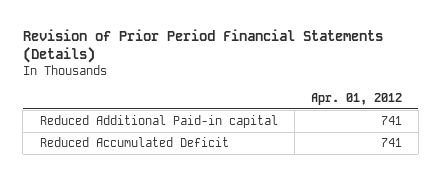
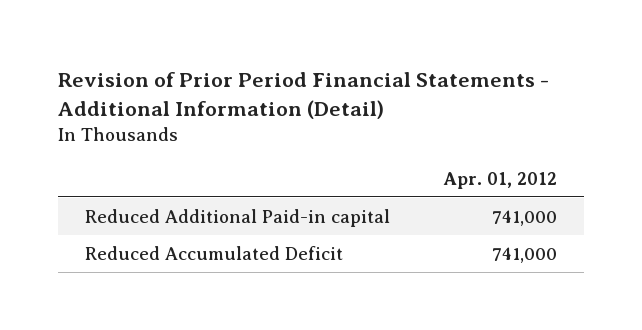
[22,29,383,64] Revision of Prior Period Financial Statements (Details) -> [58,72,550,120] Revision of Prior Period Financial Statements - Additional Information (Detail)
[380,116,402,126] 741 -> [491,209,557,226] 741,000
[380,138,402,148] 741 -> [491,246,557,263] 741,000

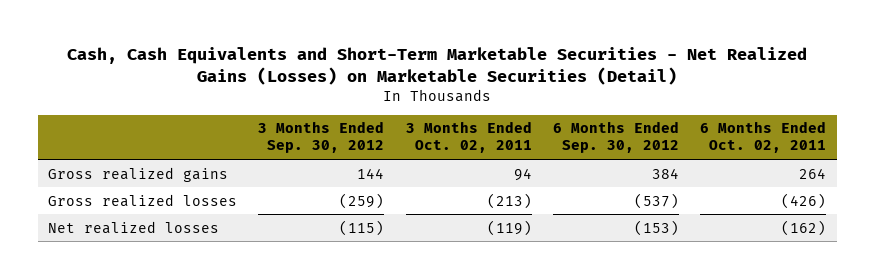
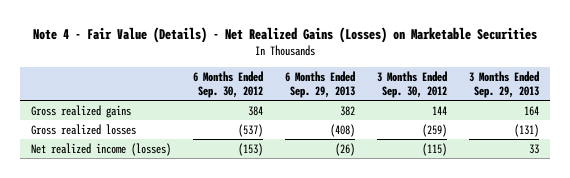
[67,46,808,85] Cash, Cash Equivalents and Short-Term Marketable Securities - Net Realized Gains (Losses) on Marketable Securities (Detail) -> [32,26,537,43] Note 4 - Fair Value (Details) - Net Realized Gains (Losses) on Marketable Securities
[405,121,532,154] 3 Months Ended Oct. 02, 2011 -> none
[700,121,827,154] 6 Months Ended Oct. 02, 2011 -> none
none -> [284,70,355,98] 6 Months Ended Sep. 29, 2013
none -> [468,70,539,98] 3 Months Ended Sep. 29, 2013
[48,220,220,234] Net realized losses -> [30,142,171,156] Net realized income (losses)

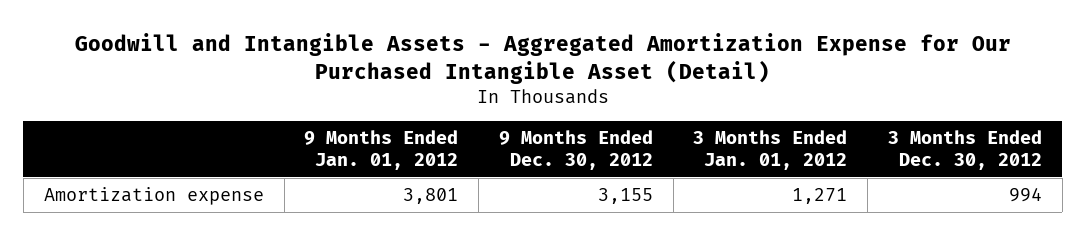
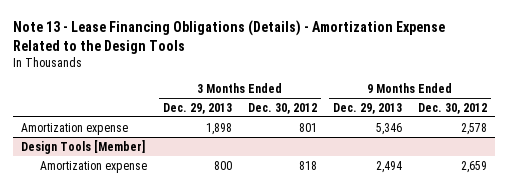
[74,33,1011,84] Goodwill and Intangible Assets - Aggregated Amortization Expense for Our Purchased Intangible Asset (Detail) -> [13,20,446,55] Note 13 - Lease Financing Obligations (Details) - Amortization Expense Related to the Design Tools
[304,130,459,170] 9 Months Ended Jan. 01, 2012 -> none
[693,130,848,170] 3 Months Ended Jan. 01, 2012 -> none
none -> [162,102,232,114] Dec. 29, 2013
none -> [332,102,402,114] Dec. 29, 2013
[597,188,653,205] 3,155 -> [461,122,488,135] 2,578
[1009,188,1043,203] 994 -> [298,122,317,132] 801
none -> [21,139,146,154] Design Tools [Member]
none -> [39,160,147,173] Amortization expense

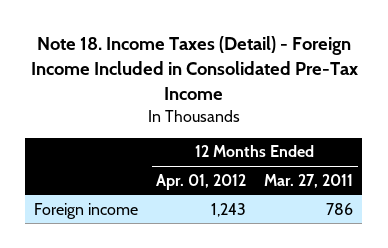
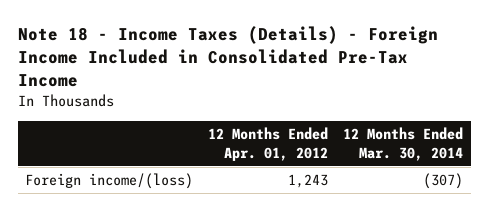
[30,36,358,101] Note 18. Income Taxes (Detail) - Foreign Income Included in Consolidated Pre-Tax Income -> [17,26,438,88] Note 18 - Income Taxes (Details) - Foreign Income Included in Consolidated Pre-Tax Income
[264,173,354,188] Mar. 27, 2011 -> none
none -> [343,126,464,161] 12 Months Ended Mar. 30, 2014
[34,202,139,219] Foreign income -> [25,173,194,190] Foreign income/(loss)

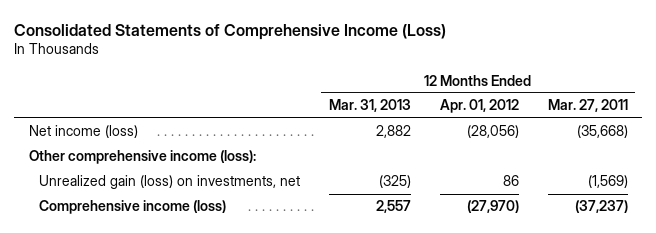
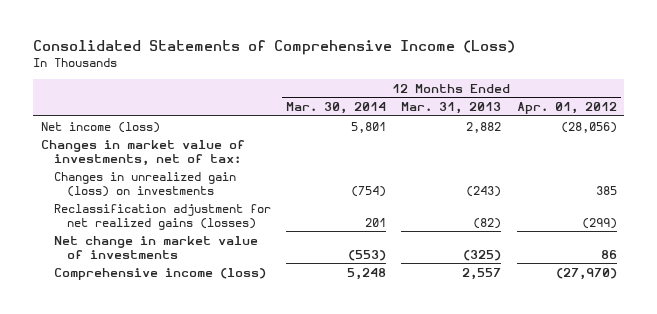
[547,99,628,113] Mar. 27, 2011 -> none
none -> [286,102,387,115] Mar. 30, 2014
[28,150,256,165] Other comprehensive income (loss): -> none
none -> [40,139,245,166] Changes in market value of investments, net of tax:
none -> [53,171,236,197] Changes in unrealized gain (loss) on investments
none -> [53,203,271,230] Reclassification adjustment for net realized gains (losses)
[38,175,300,190] Unrealized gain (loss) on investments, net -> [53,235,258,259] Net change in market value of investments

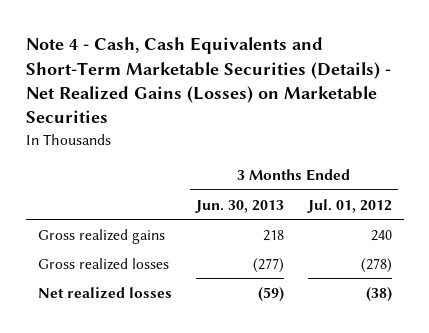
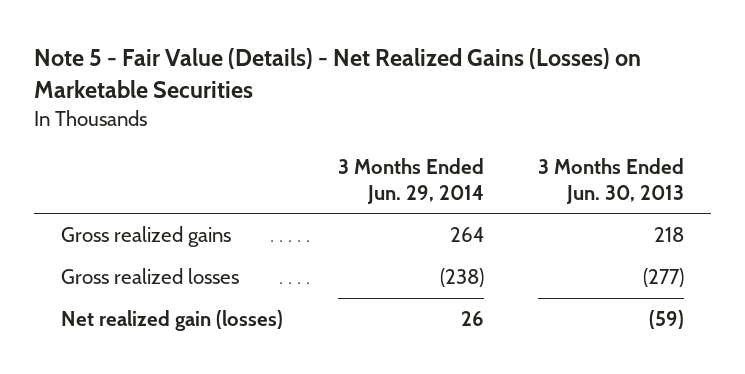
[25,37,391,124] Note 4 - Cash, Cash Equivalents and Short-Term Marketable Securities (Details) - Net Realized Gains (Losses) on Marketable Securities -> [33,47,641,98] Note 5 - Fair Value (Details) - Net Realized Gains (Losses) on Marketable Securities
[306,198,392,213] Jul. 01, 2012 -> none
none -> [337,158,484,204] 3 Months Ended Jun. 29, 2014
[37,286,172,299] Net realized losses -> [61,309,284,331] Net realized gain (losses)

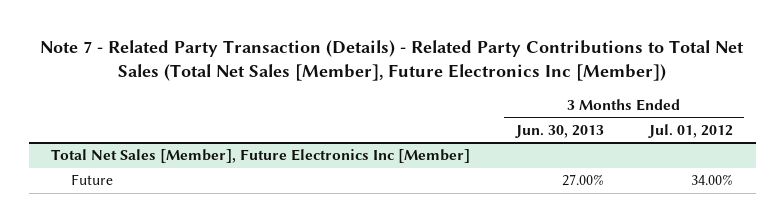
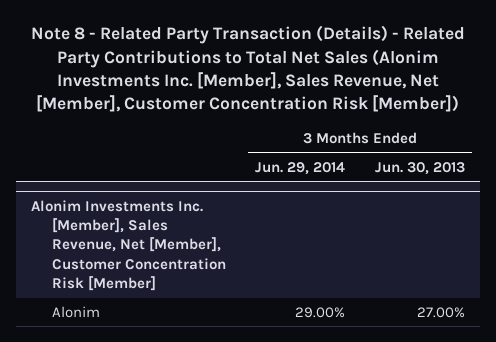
[40,39,745,82] Note 7 - Related Party Transaction (Details) - Related Party Contributions to Total Net Sales (Total Net Sales [Member], Future Electronics Inc [Member]) -> [31,25,466,113] Note 8 - Related Party Transaction (Details) - Related Party Contributions to Total Net Sales (Alonim Investments Inc. [Member], Sales Revenue, Net [Member], Customer Concentration Risk [Member])
[647,123,733,138] Jul. 01, 2012 -> none
none -> [255,161,346,175] Jun. 29, 2014
[51,149,471,164] Total Net Sales [Member], Future Electronics Inc [Member] -> none
none -> [31,199,226,292] Alonim Investments Inc. [Member], Sales Revenue, Net [Member], Customer Concentration Risk [Member]
[70,174,113,186] Future -> [51,305,100,318] Alonim

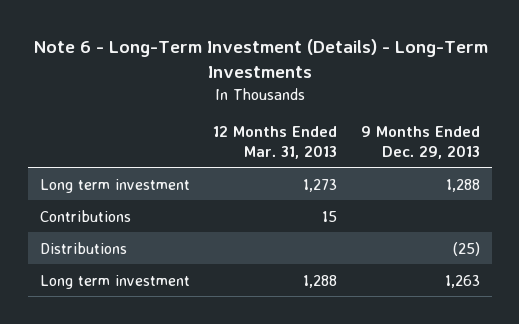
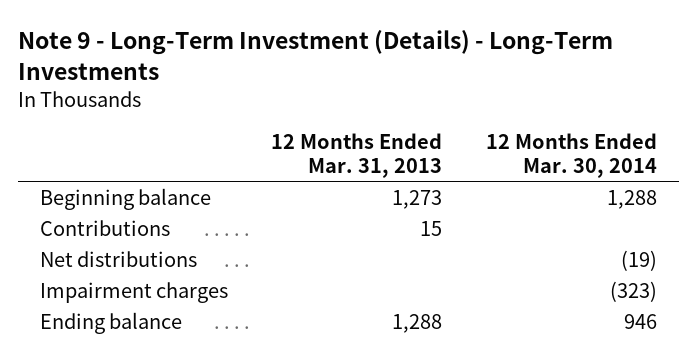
[32,38,488,78] Note 6 - Long-Term Investment (Details) - Long-Term Investments -> [18,30,614,80] Note 9 - Long-Term Investment (Details) - Long-Term Investments
[360,126,480,159] 9 Months Ended Dec. 29, 2013 -> none
none -> [485,133,657,178] 12 Months Ended Mar. 30, 2014
[39,178,190,193] Long term investment -> [39,187,211,210] Beginning balance
[39,241,127,254] Distributions -> [39,250,197,267] Net distributions
none -> [39,281,228,303] Impairment charges
[39,274,190,289] Long term investment -> [39,311,182,334] Ending balance

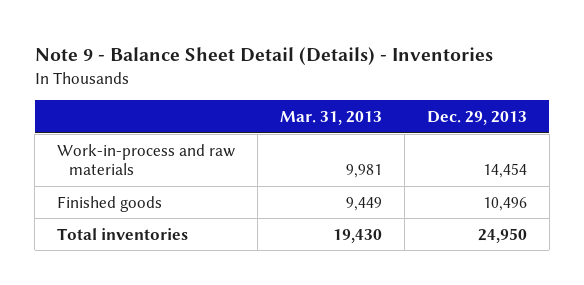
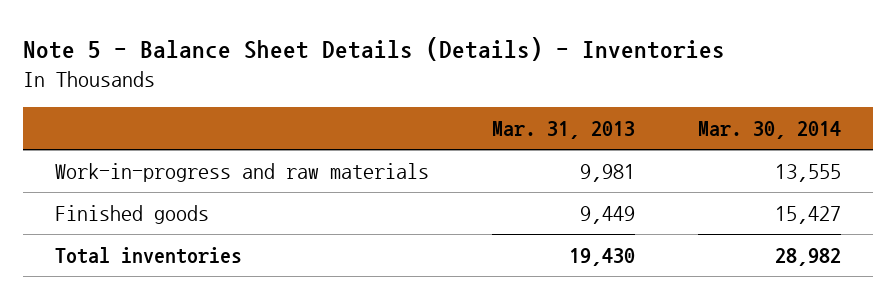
[34,46,493,65] Note 9 - Balance Sheet Detail (Details) - Inventories -> [23,36,726,61] Note 5 - Balance Sheet Details (Details) - Inventories
[426,110,527,125] Dec. 29, 2013 -> none
none -> [698,121,842,140] Mar. 30, 2014
[57,143,236,176] Work-in-process and raw materials -> [54,162,429,182] Work-in-progress and raw materials

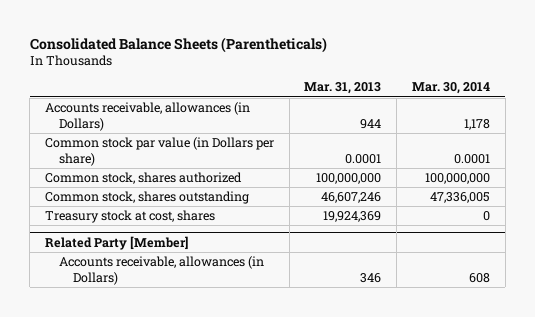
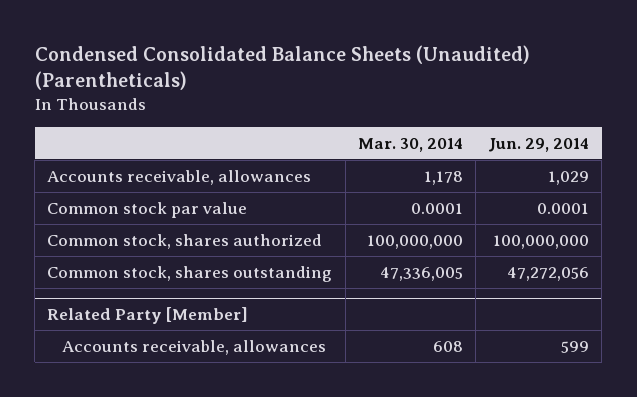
[29,36,327,53] Consolidated Balance Sheets (Parentheticals) -> [34,44,530,91] Condensed Consolidated Balance Sheets (Unaudited) (Parentheticals)
[304,82,382,95] Mar. 31, 2013 -> none
none -> [488,137,590,152] Jun. 29, 2014
[44,101,250,131] Accounts receivable, allowances (in Dollars) -> [47,169,312,185] Accounts receivable, allowances
[44,136,274,166] Common stock par value (in Dollars per share) -> [47,201,248,218] Common stock par value
[44,209,215,223] Treasury stock at cost, shares -> none
[58,255,264,285] Accounts receivable, allowances (in Dollars) -> [61,339,326,355] Accounts receivable, allowances

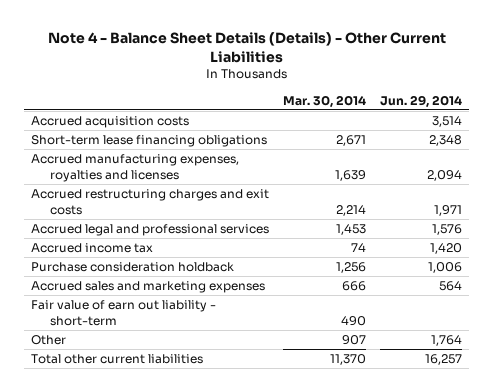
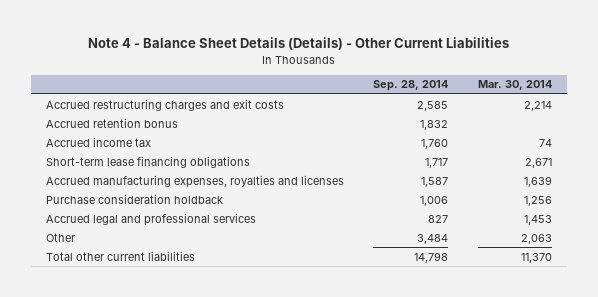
[380,94,463,108] Jun. 29, 2014 -> none
none -> [373,80,449,92] Sep. 28, 2014
[31,116,190,129] Accrued acquisition costs -> none
none -> [45,117,178,128] Accrued retention bonus
[31,135,268,148] Short-term lease financing obligations -> [45,155,250,168] Short-term lease financing obligations
[31,154,240,182] Accrued manufacturing expenses, royalties and licenses -> [45,174,344,188] Accrued manufacturing expenses, royalties and licenses
[31,281,266,294] Accrued sales and marketing expenses -> none
[31,300,217,326] Fair value of earn out liability - short-term -> none
[31,224,270,237] Accrued legal and professional services -> [45,212,256,226] Accrued legal and professional services
[342,335,367,346] 907 -> [521,233,553,244] 2,063

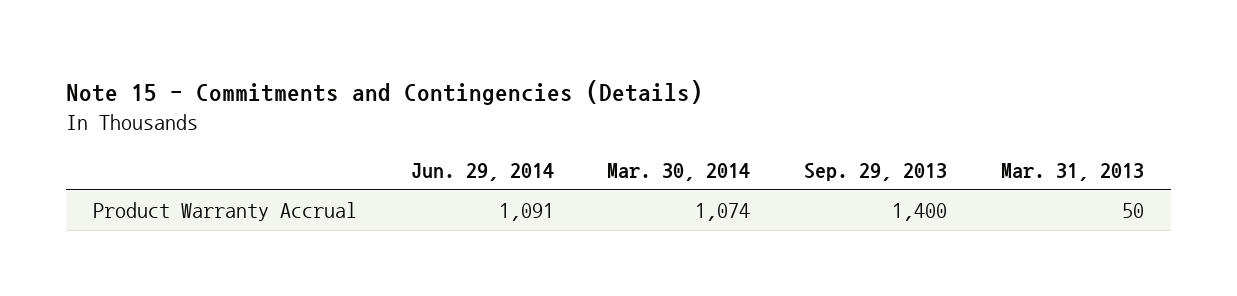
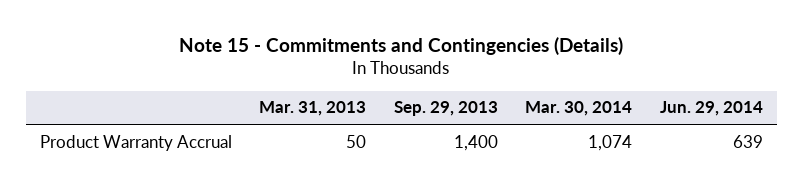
[498,203,554,222] 1,091 -> [733,134,764,148] 639

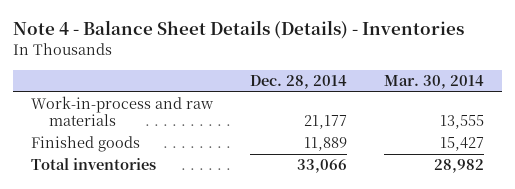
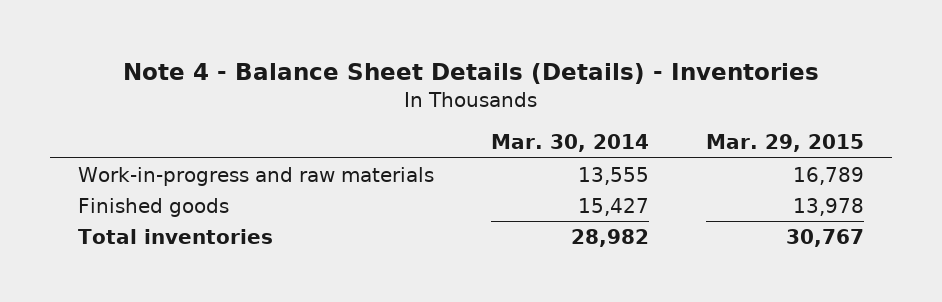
[249,75,347,90] Dec. 28, 2014 -> none
none -> [705,134,864,153] Mar. 29, 2015
[31,96,215,127] Work-in-process and raw materials -> [78,166,435,186] Work-in-progress and raw materials

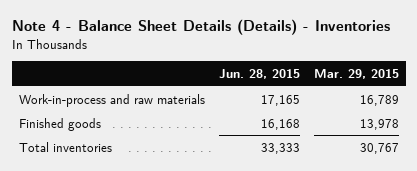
[491,134,650,153] Mar. 30, 2014 -> none
none -> [218,68,300,79] Jun. 28, 2015
[78,166,435,186] Work-in-progress and raw materials -> [18,93,205,107] Work-in-process and raw materials

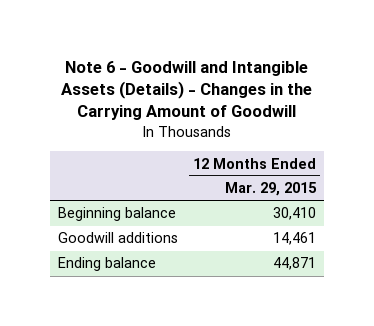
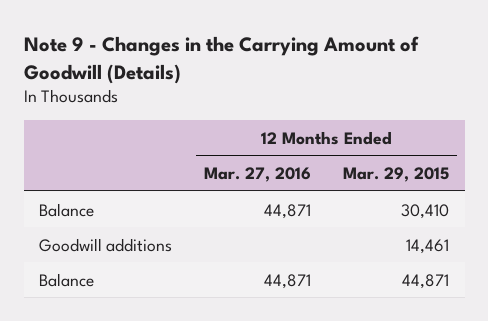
[61,60,313,121] Note 6 - Goodwill and Intangible Assets (Details) - Changes in the Carrying Amount of Goodwill -> [23,36,419,84] Note 9 - Changes in the Carrying Amount of Goodwill (Details)
none -> [204,167,312,183] Mar. 27, 2016
[57,207,176,222] Beginning balance -> [39,202,95,217] Balance
[57,257,156,272] Ending balance -> [39,272,95,287] Balance

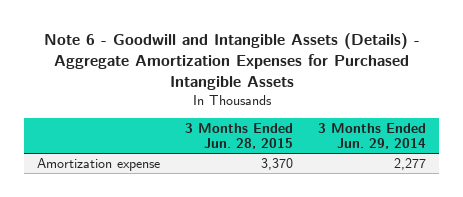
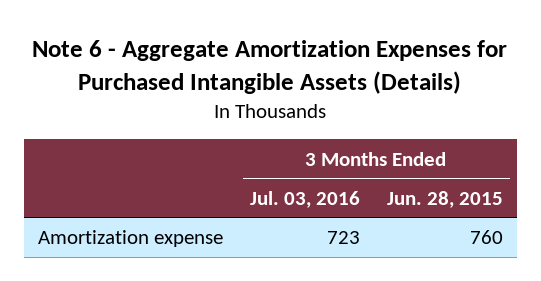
[43,33,420,90] Note 6 - Goodwill and Intangible Assets (Details) - Aggregate Amortization Expenses for Purchased Intangible Assets -> [32,39,508,94] Note 6 - Aggregate Amortization Expenses for Purchased Intangible Assets (Details)
[318,122,427,150] 3 Months Ended Jun. 29, 2014 -> none
none -> [249,190,360,208] Jul. 03, 2016
[261,158,294,171] 3,370 -> [469,230,503,245] 760

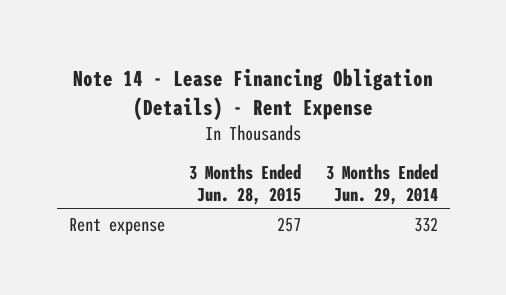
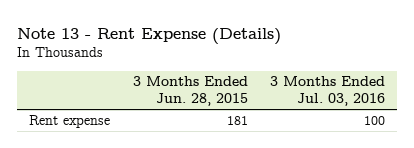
[73,67,434,120] Note 14 - Lease Financing Obligation (Details) - Rent Expense -> [17,27,282,45] Note 13 - Rent Expense (Details)
[325,164,438,206] 3 Months Ended Jun. 29, 2014 -> none
none -> [270,76,386,107] 3 Months Ended Jul. 03, 2016
[277,216,302,232] 257 -> [226,116,248,126] 181

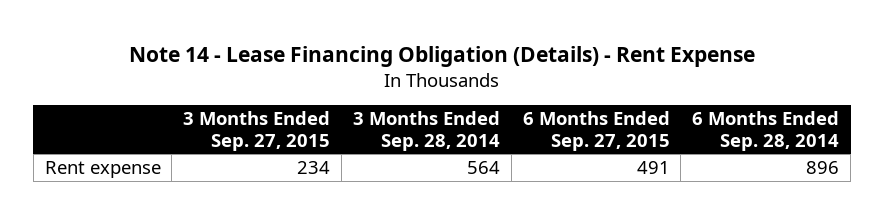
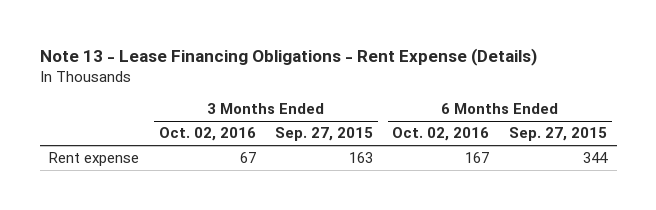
[128,45,755,67] Note 14 - Lease Financing Obligation (Details) - Rent Expense -> [39,48,537,67] Note 13 - Lease Financing Obligations - Rent Expense (Details)
[352,110,500,151] 3 Months Ended Sep. 28, 2014 -> none
[692,110,840,151] 6 Months Ended Sep. 28, 2014 -> none
none -> [158,127,256,142] Oct. 02, 2016
none -> [392,127,490,142] Oct. 02, 2016
[297,161,331,175] 234 -> [349,152,374,164] 163
[636,161,670,175] 491 -> [582,152,608,164] 344

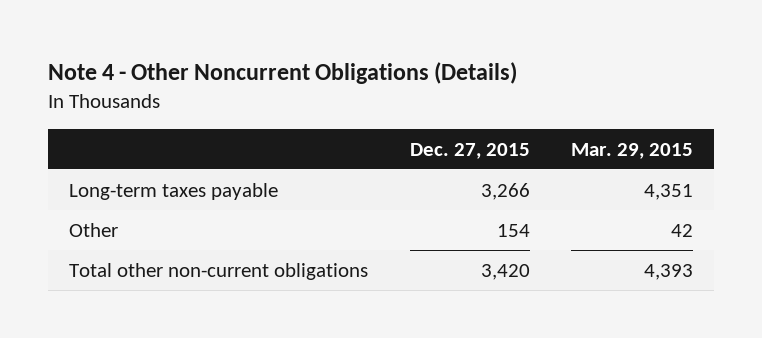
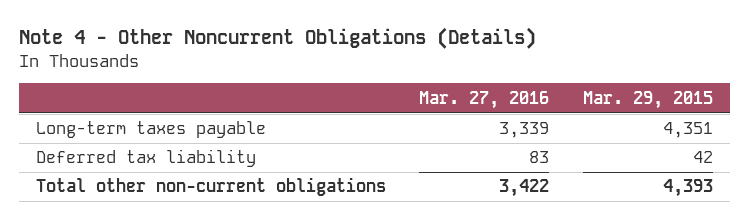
[409,142,530,159] Dec. 27, 2015 -> none
none -> [419,90,550,109] Mar. 27, 2016
[69,222,119,237] Other -> none
none -> [35,149,256,168] Deferred tax liability

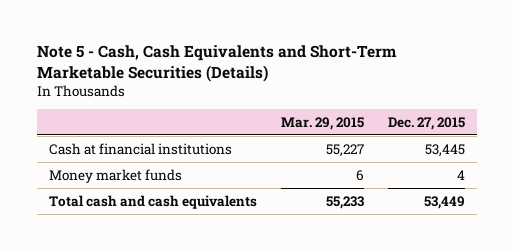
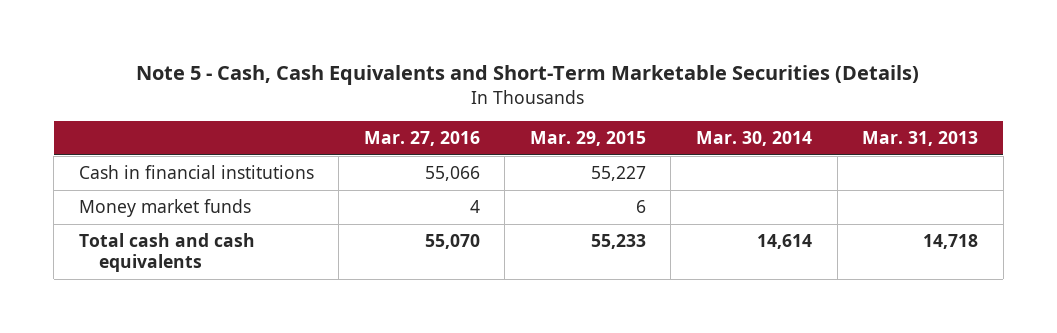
[387,116,465,130] Dec. 27, 2015 -> none
none -> [363,131,480,147] Mar. 27, 2016
none -> [696,131,813,147] Mar. 30, 2014
none -> [862,131,979,147] Mar. 31, 2013
[48,142,232,155] Cash at financial institutions -> [78,165,314,180] Cash in financial institutions

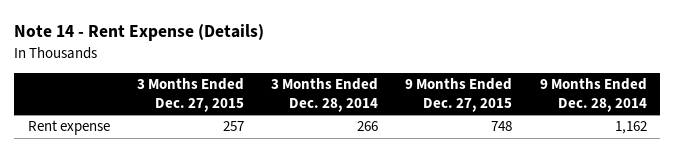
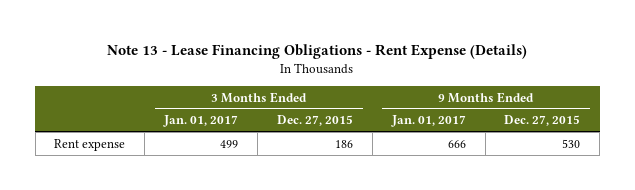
[13,24,264,42] Note 14 - Rent Expense (Details) -> [107,44,528,60] Note 13 - Lease Financing Obligations - Rent Expense (Details)
[271,78,379,112] 3 Months Ended Dec. 28, 2014 -> none
[539,78,647,112] 9 Months Ended Dec. 28, 2014 -> none
none -> [163,115,239,128] Jan. 01, 2017
none -> [390,115,466,128] Jan. 01, 2017
[222,121,244,132] 257 -> [334,139,353,148] 186
[491,121,513,132] 748 -> [562,138,581,148] 530

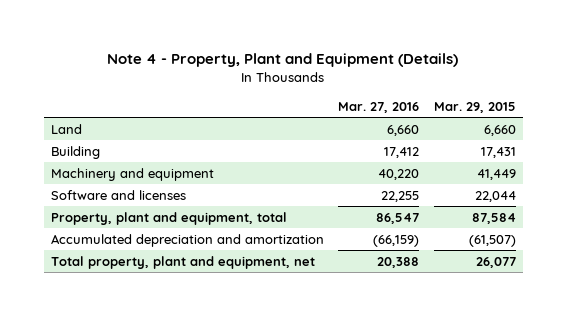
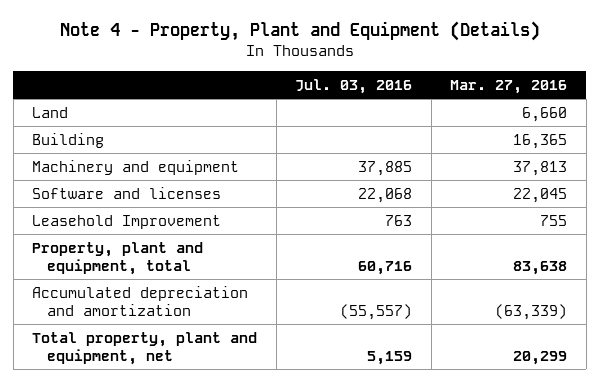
[433,101,516,113] Mar. 29, 2015 -> none
none -> [295,78,413,94] Jul. 03, 2016
[384,146,420,158] 17,412 -> [513,133,568,149] 16,365
[378,168,420,180] 40,220 -> [513,160,568,176] 37,813
[381,190,420,202] 22,255 -> [513,187,568,203] 22,045
none -> [32,214,222,229] Leasehold Improvement
[376,212,420,224] 86,547 -> [513,260,568,275] 83,638
[373,234,420,247] (66,159) -> [495,303,568,320] (63,339)
[377,256,420,268] 20,388 -> [513,350,568,365] 20,299

